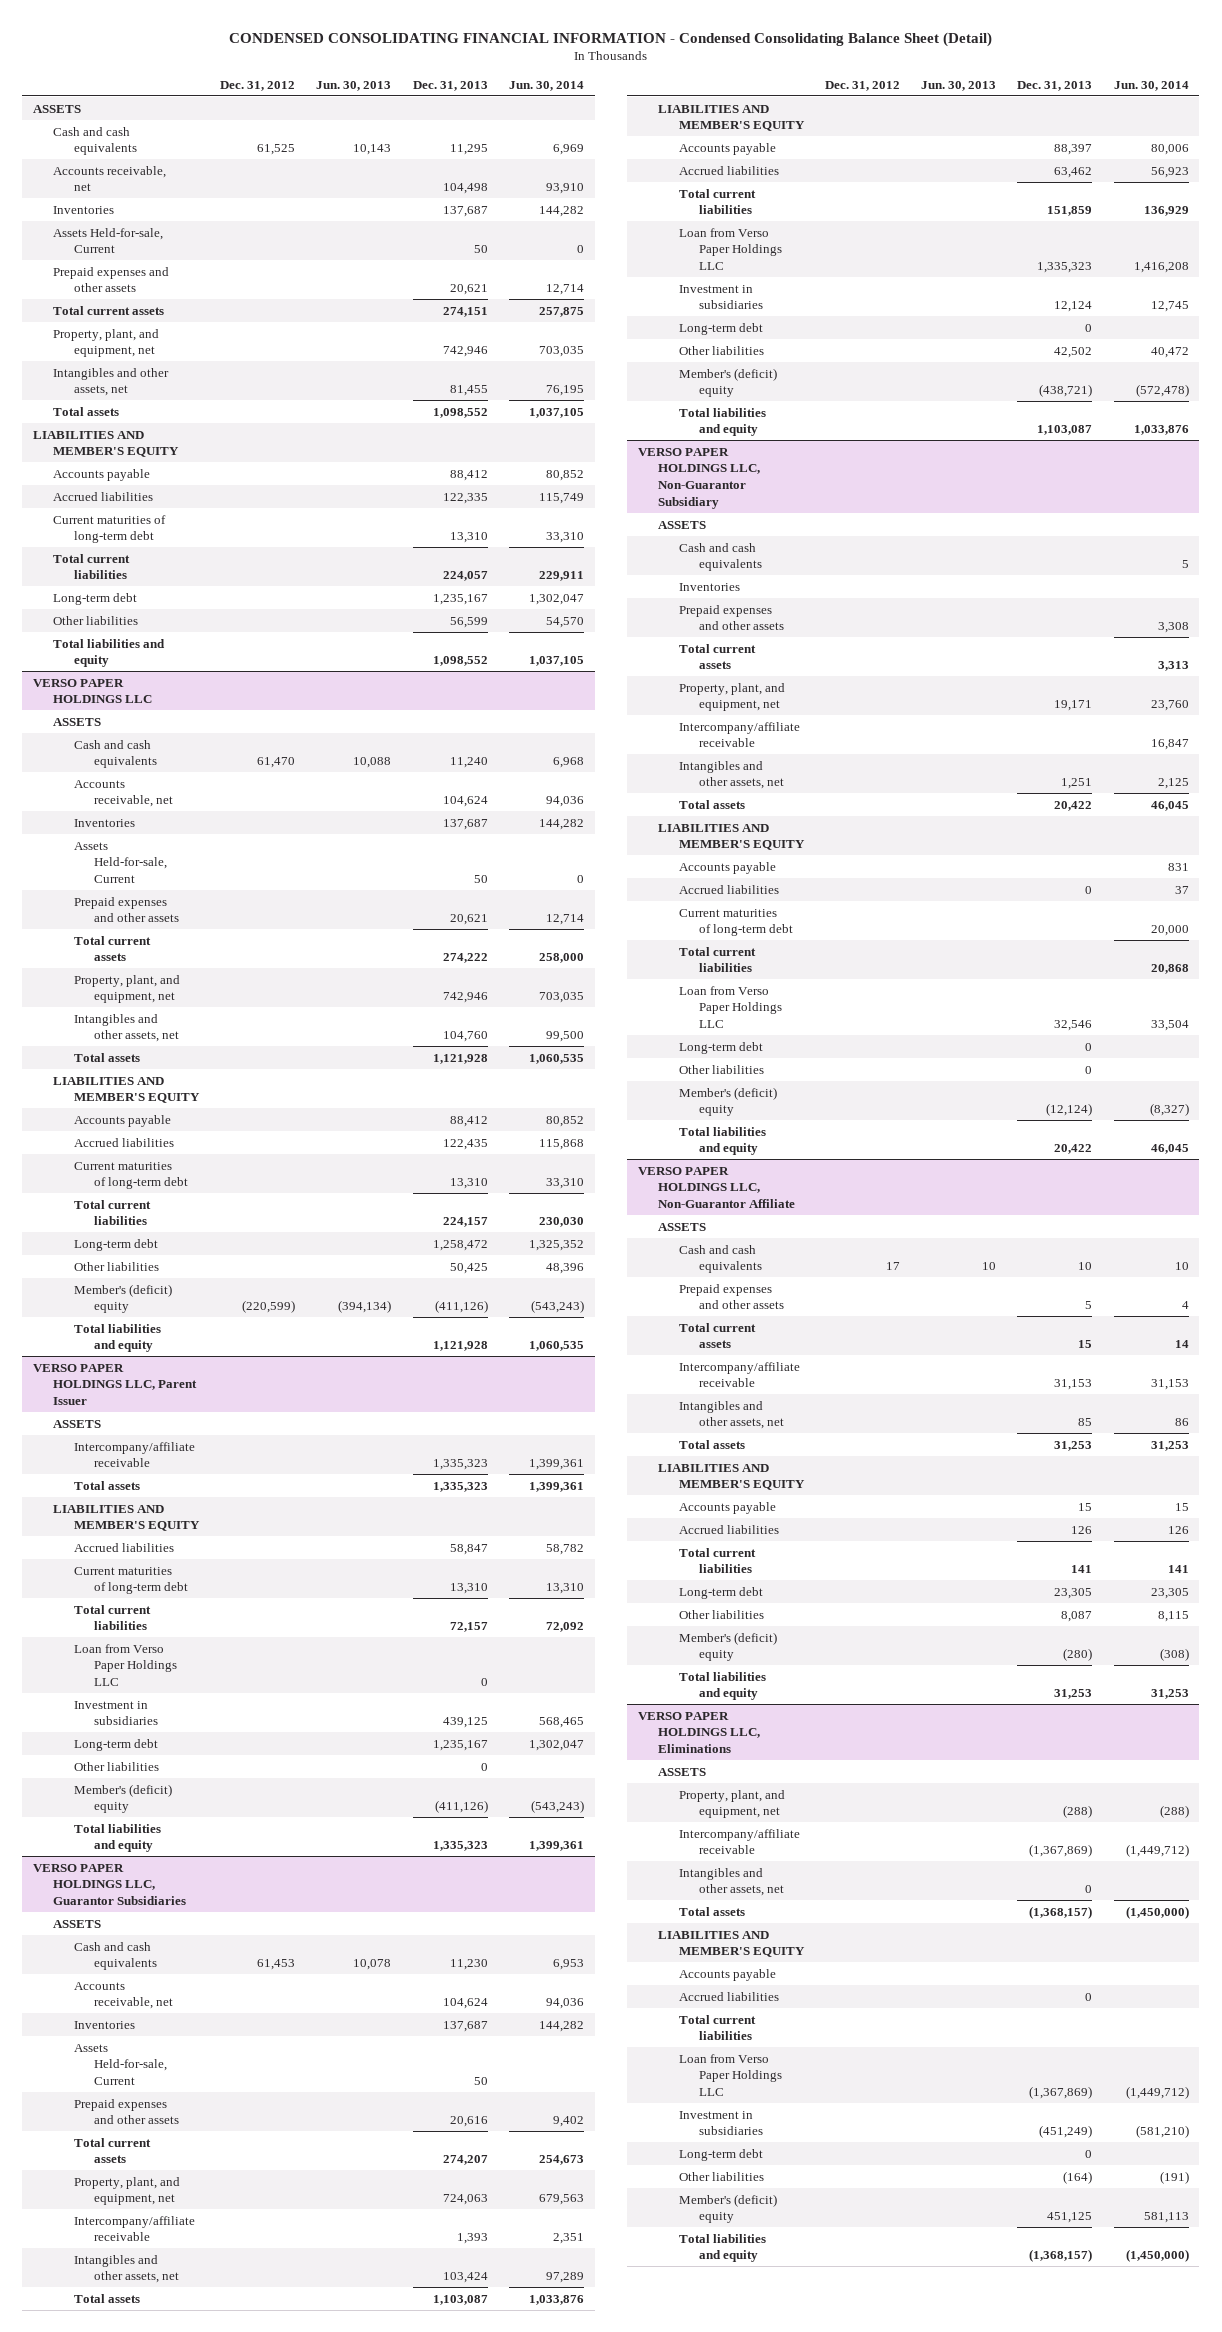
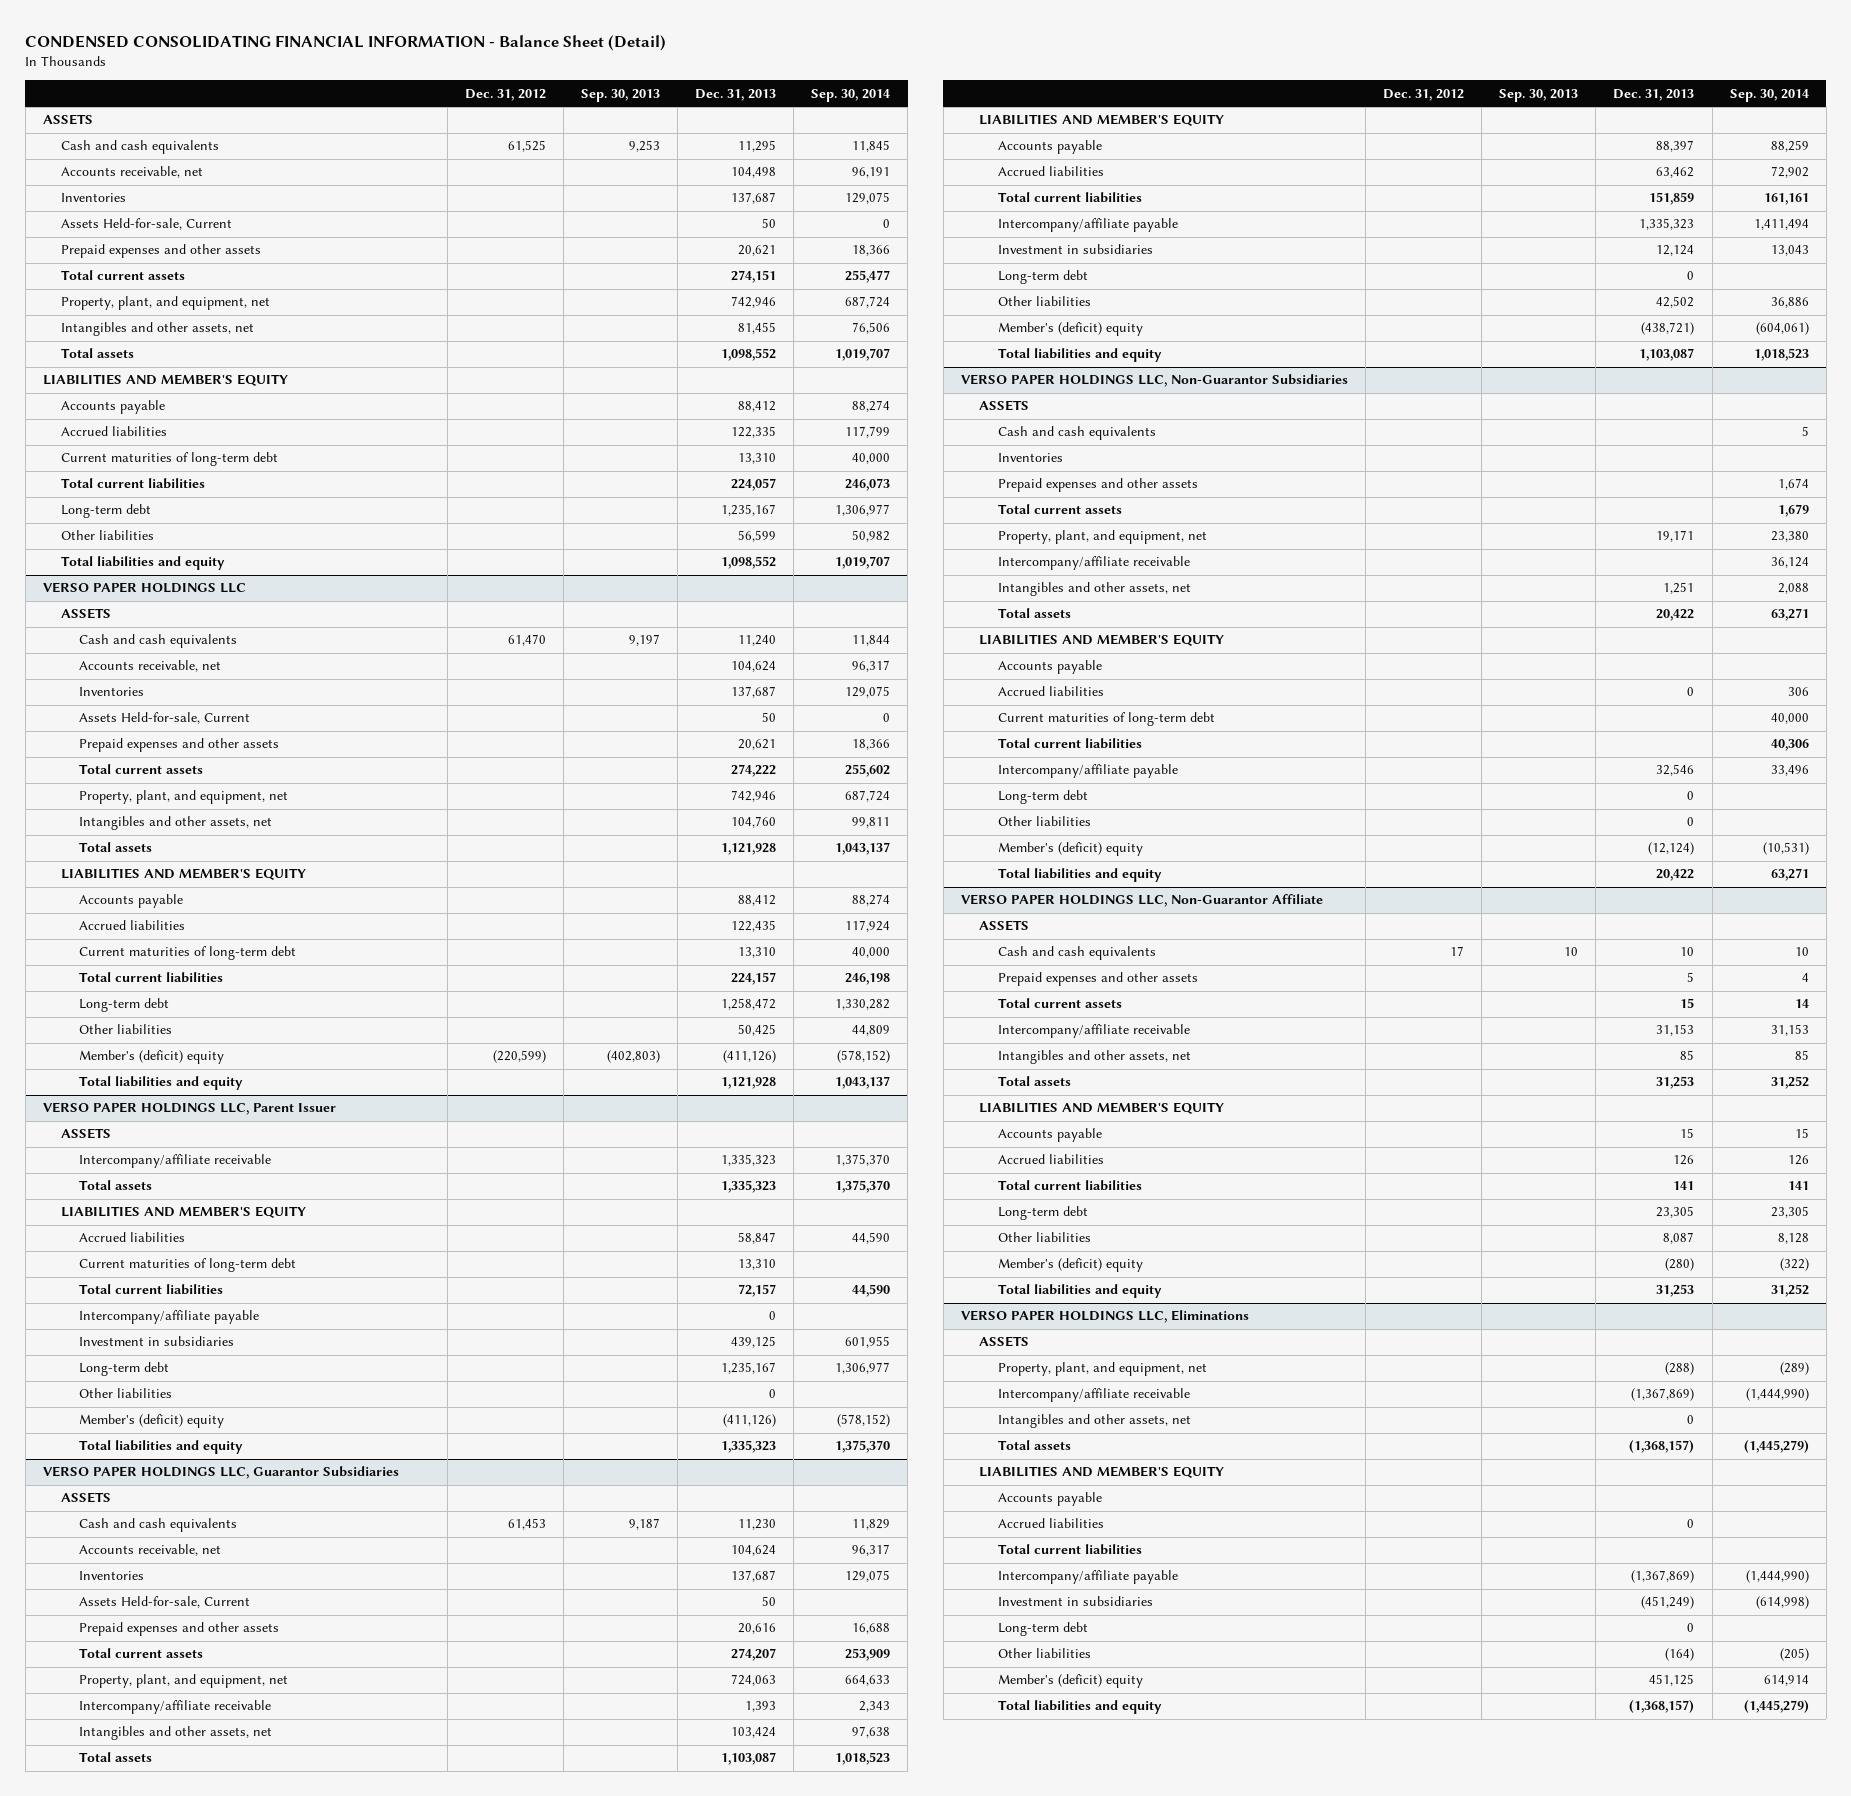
[228,31,992,47] CONDENSED CONSOLIDATING FINANCIAL INFORMATION - Condensed Consolidating Balance Sheet (Detail) -> [25,35,667,52] CONDENSED CONSOLIDATING FINANCIAL INFORMATION - Balance Sheet (Detail)
[316,80,392,91] Jun. 30, 2013 -> none
[508,80,584,91] Jun. 30, 2014 -> none
none -> [581,88,661,102] Sep. 30, 2013
none -> [811,88,891,102] Sep. 30, 2014
[73,1643,178,1686] Loan from Verso Paper Holdings LLC -> [79,1310,260,1325] Intercompany/affiliate payable
[678,227,783,270] Loan from Verso Paper Holdings LLC -> [997,218,1178,233] Intercompany/affiliate payable
[637,447,761,509] VERSO PAPER HOLDINGS LLC, Non-Guarantor Subsidiary -> [960,374,1348,388] VERSO PAPER HOLDINGS LLC, Non-Guarantor Subsidiaries
[678,985,783,1028] Loan from Verso Paper Holdings LLC -> [997,764,1178,779] Intercompany/affiliate payable
[678,2053,783,2096] Loan from Verso Paper Holdings LLC -> [997,1570,1178,1585] Intercompany/affiliate payable

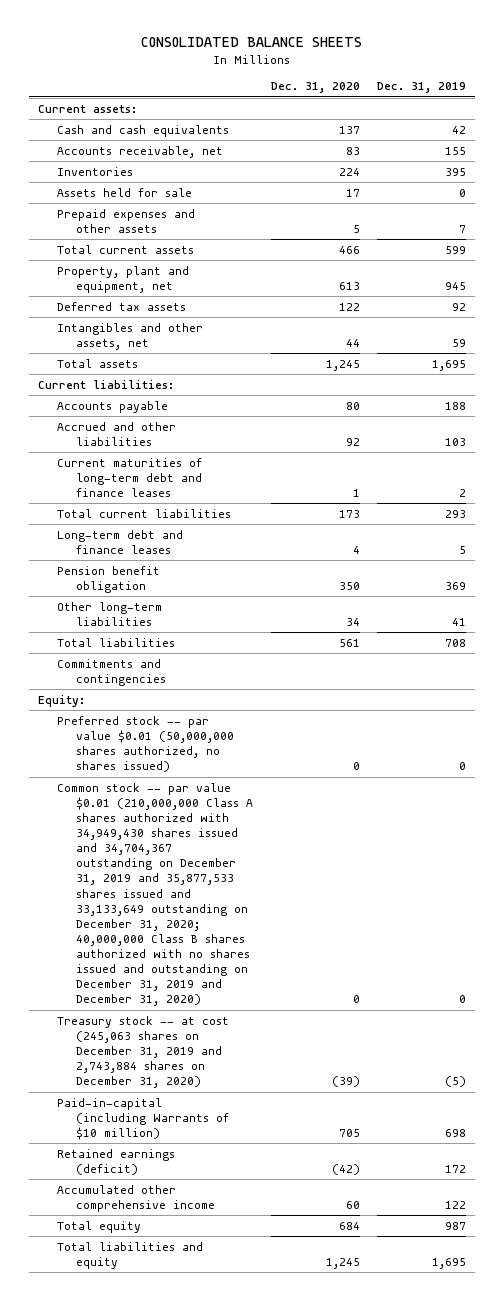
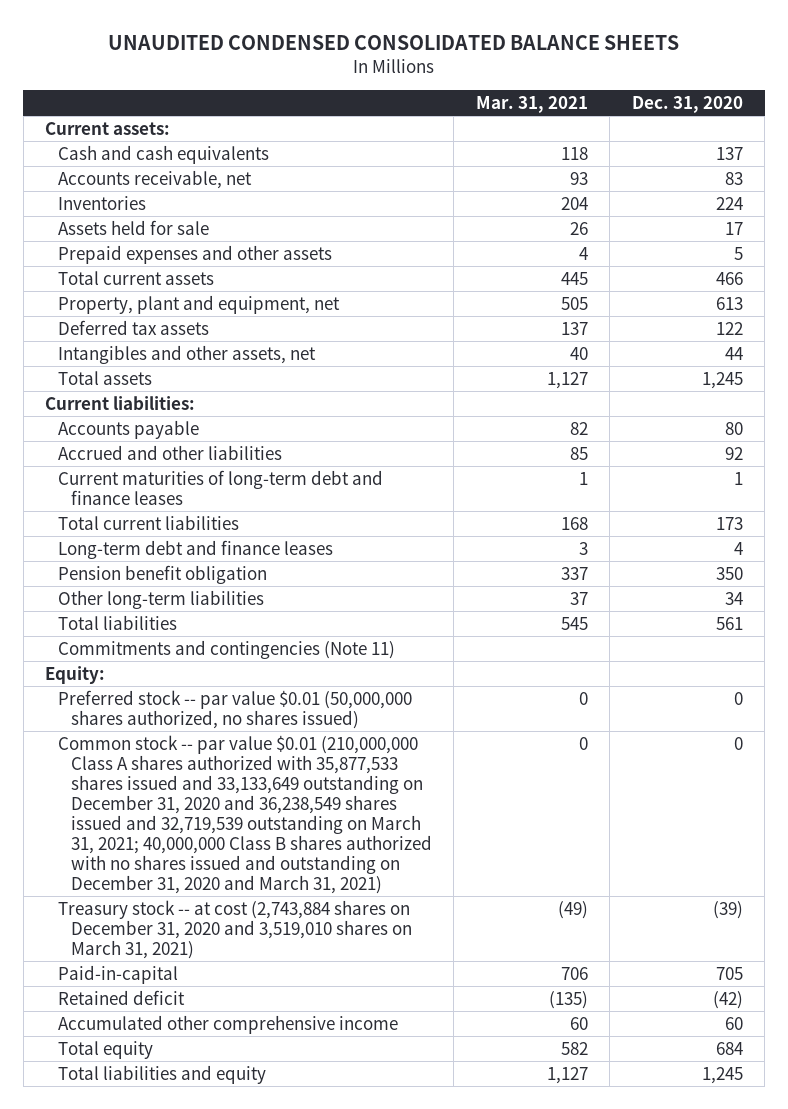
[141,37,363,48] CONSOLIDATED BALANCE SHEETS -> [108,34,680,50] UNAUDITED CONDENSED CONSOLIDATED BALANCE SHEETS
[377,82,467,94] Dec. 31, 2019 -> none
none -> [475,95,588,113] Mar. 31, 2021
[56,658,166,686] Commitments and contingencies -> [57,639,395,659] Commitments and contingencies (Note 11)
[56,782,253,1007] Common stock -- par value $0.01 (210,000,000 Class A shares authorized with 34,949,430 shares issued and 34,704,367 outstanding on December 31, 2019 and 35,877,533 shares issued and 33,133,649 outstanding on December 31, 2020; 40,000,000 Class B shares authorized with no shares issued and outstanding on December 31, 2019 and December 31, 2020) -> [57,734,432,894] Common stock -- par value $0.01 (210,000,000 Class A shares authorized with 35,877,533 shares issued and 33,133,649 outstanding on December 31, 2020 and 36,238,549 shares issued and 32,719,539 outstanding on March 31, 2021; 40,000,000 Class B shares authorized with no shares issued and outstanding on December 31, 2020 and March 31, 2021)
[56,1015,229,1089] Treasury stock -- at cost (245,063 shares on December 31, 2019 and 2,743,884 shares on December 31, 2020) -> [57,899,412,959] Treasury stock -- at cost (2,743,884 shares on December 31, 2020 and 3,519,010 shares on March 31, 2021)
[56,1097,229,1140] Paid-in-capital (including Warrants of $10 million) -> [57,964,178,984] Paid-in-capital
[56,1148,175,1175] Retained earnings (deficit) -> [57,989,185,1005] Retained deficit

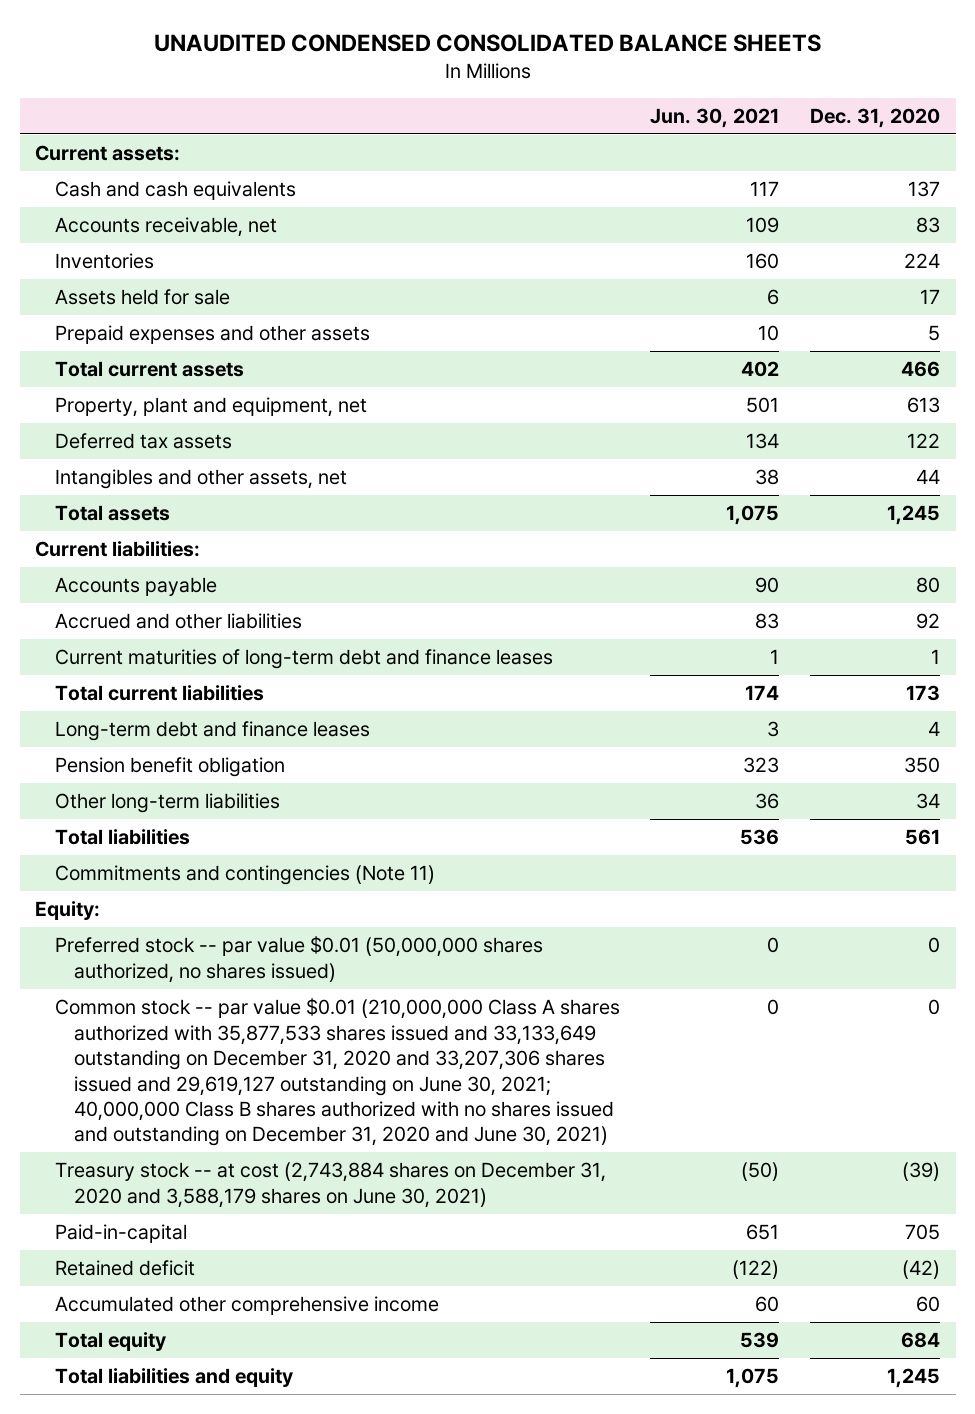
[475,95,588,113] Mar. 31, 2021 -> none
none -> [650,107,780,128] Jun. 30, 2021
[57,734,432,894] Common stock -- par value $0.01 (210,000,000 Class A shares authorized with 35,877,533 shares issued and 33,133,649 outstanding on December 31, 2020 and 36,238,549 shares issued and 32,719,539 outstanding on March 31, 2021; 40,000,000 Class B shares authorized with no shares issued and outstanding on December 31, 2020 and March 31, 2021) -> [54,998,620,1147] Common stock -- par value $0.01 (210,000,000 Class A shares authorized with 35,877,533 shares issued and 33,133,649 outstanding on December 31, 2020 and 33,207,306 shares issued and 29,619,127 outstanding on June 30, 2021; 40,000,000 Class B shares authorized with no shares issued and outstanding on December 31, 2020 and June 30, 2021)
[57,899,412,959] Treasury stock -- at cost (2,743,884 shares on December 31, 2020 and 3,519,010 shares on March 31, 2021) -> [54,1162,606,1208] Treasury stock -- at cost (2,743,884 shares on December 31, 2020 and 3,588,179 shares on June 30, 2021)

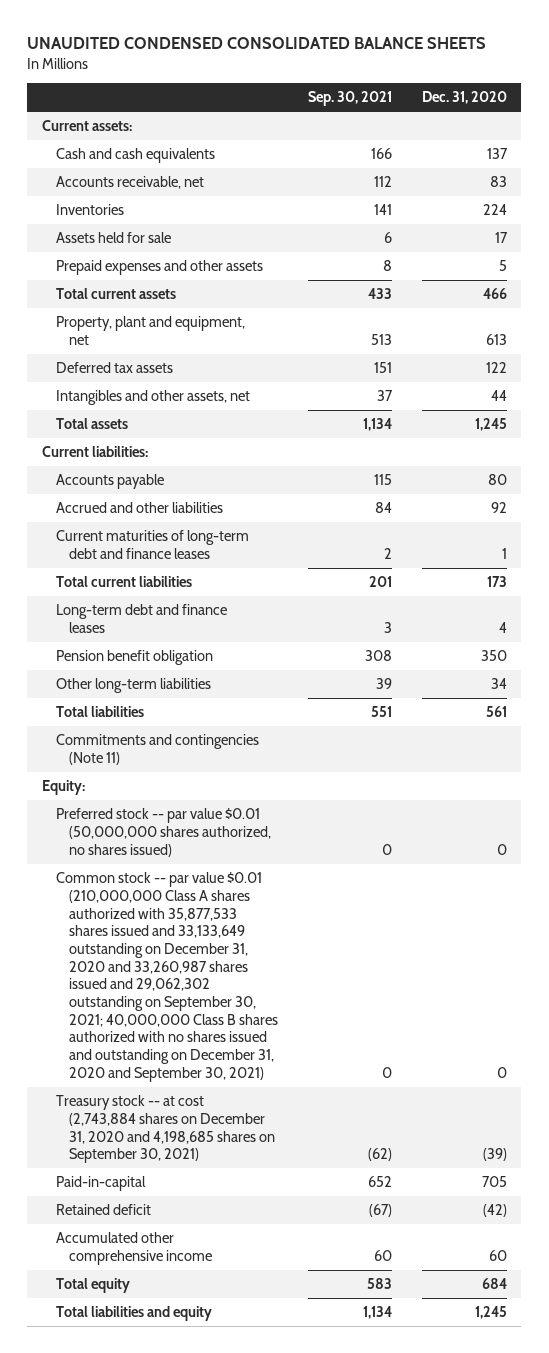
[650,107,780,128] Jun. 30, 2021 -> none
none -> [307,91,392,107] Sep. 30, 2021
[54,998,620,1147] Common stock -- par value $0.01 (210,000,000 Class A shares authorized with 35,877,533 shares issued and 33,133,649 outstanding on December 31, 2020 and 33,207,306 shares issued and 29,619,127 outstanding on June 30, 2021; 40,000,000 Class B shares authorized with no shares issued and outstanding on December 31, 2020 and June 30, 2021) -> [55,872,279,1082] Common stock -- par value $0.01 (210,000,000 Class A shares authorized with 35,877,533 shares issued and 33,133,649 outstanding on December 31, 2020 and 33,260,987 shares issued and 29,062,302 outstanding on September 30, 2021; 40,000,000 Class B shares authorized with no shares issued and outstanding on December 31, 2020 and September 30, 2021)
[54,1162,606,1208] Treasury stock -- at cost (2,743,884 shares on December 31, 2020 and 3,588,179 shares on June 30, 2021) -> [55,1095,276,1164] Treasury stock -- at cost (2,743,884 shares on December 31, 2020 and 4,198,685 shares on September 30, 2021)

